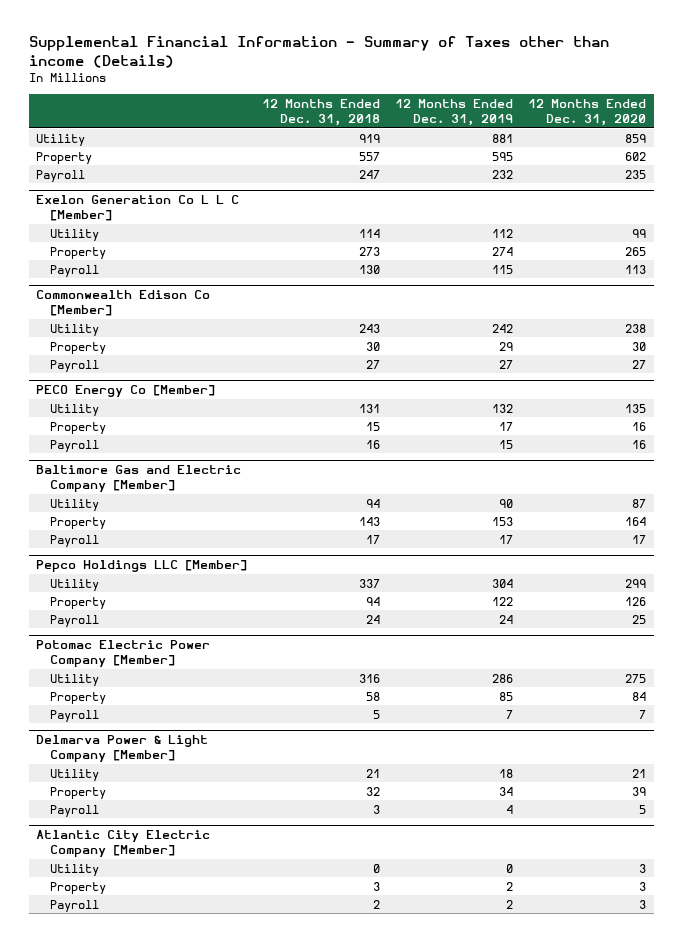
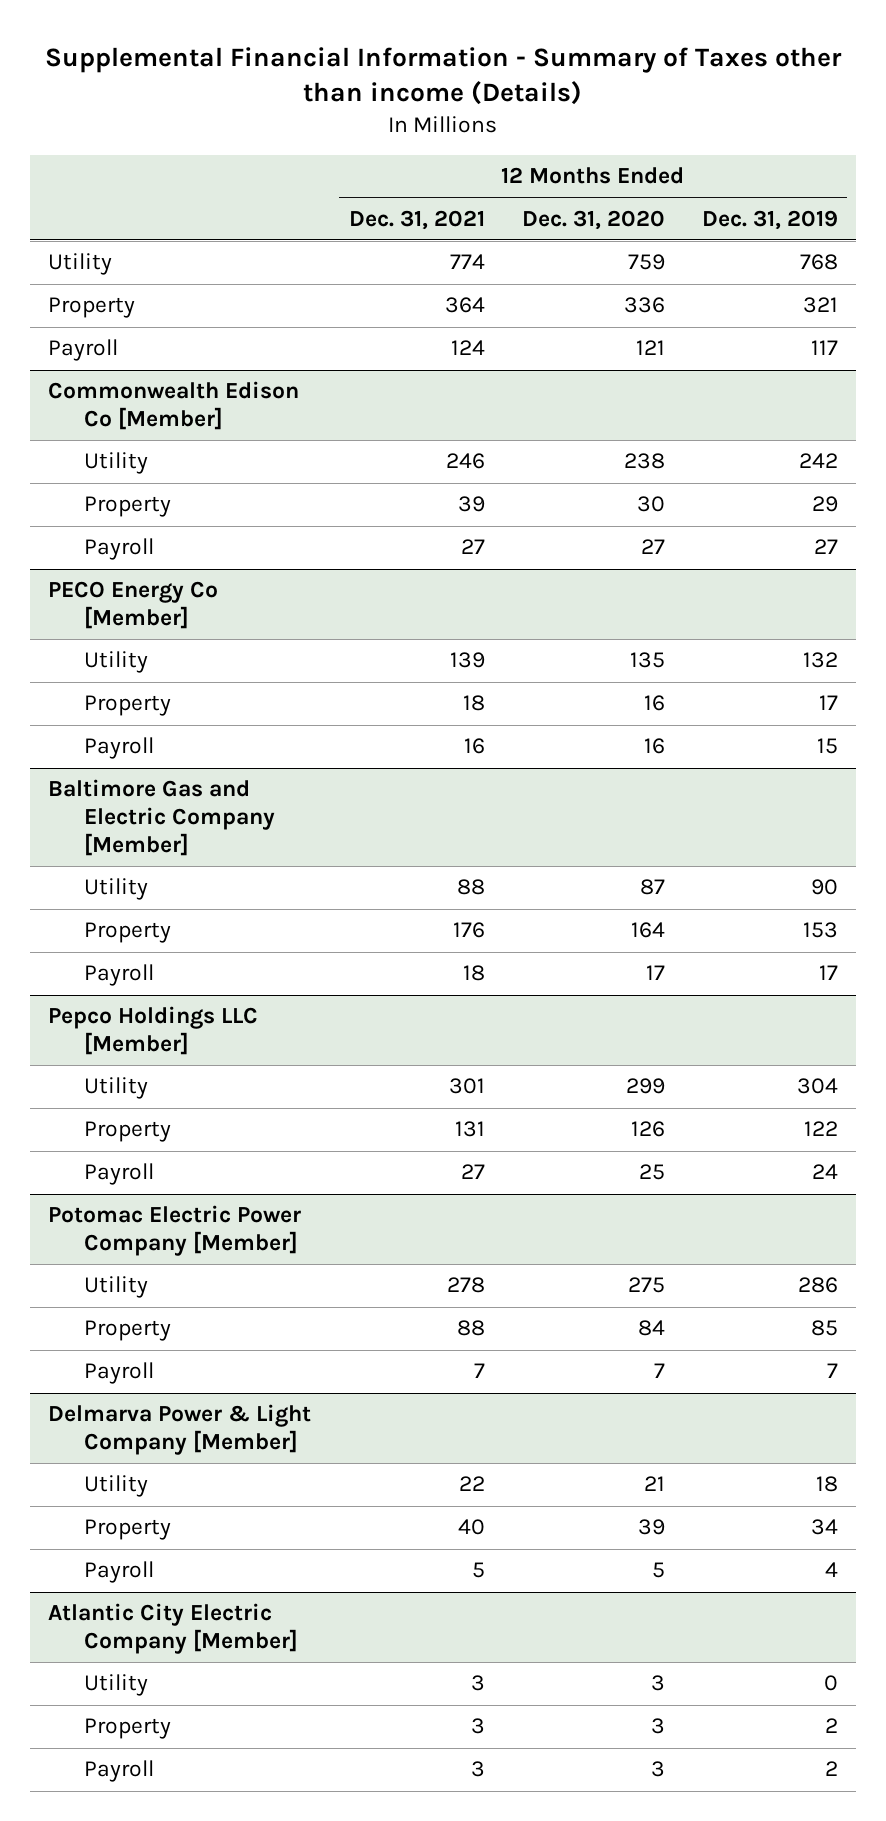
[262,98,381,127] 12 Months Ended Dec. 31, 2018 -> none
none -> [348,209,485,230] Dec. 31, 2021
[36,195,240,222] Exelon Generation Co L L C [Member] -> none
[50,228,100,241] Utility -> none
[50,246,107,259] Property -> none
[50,264,100,277] Payroll -> none
[492,133,514,143] 881 -> [799,254,838,271] 768
[625,133,647,143] 859 -> [627,254,665,271] 759
[492,151,514,161] 595 -> [802,297,838,314] 321
[625,151,647,161] 602 -> [623,297,665,314] 336
[492,169,514,179] 232 -> [810,340,838,356] 117
[625,169,647,179] 235 -> [635,340,665,356] 121

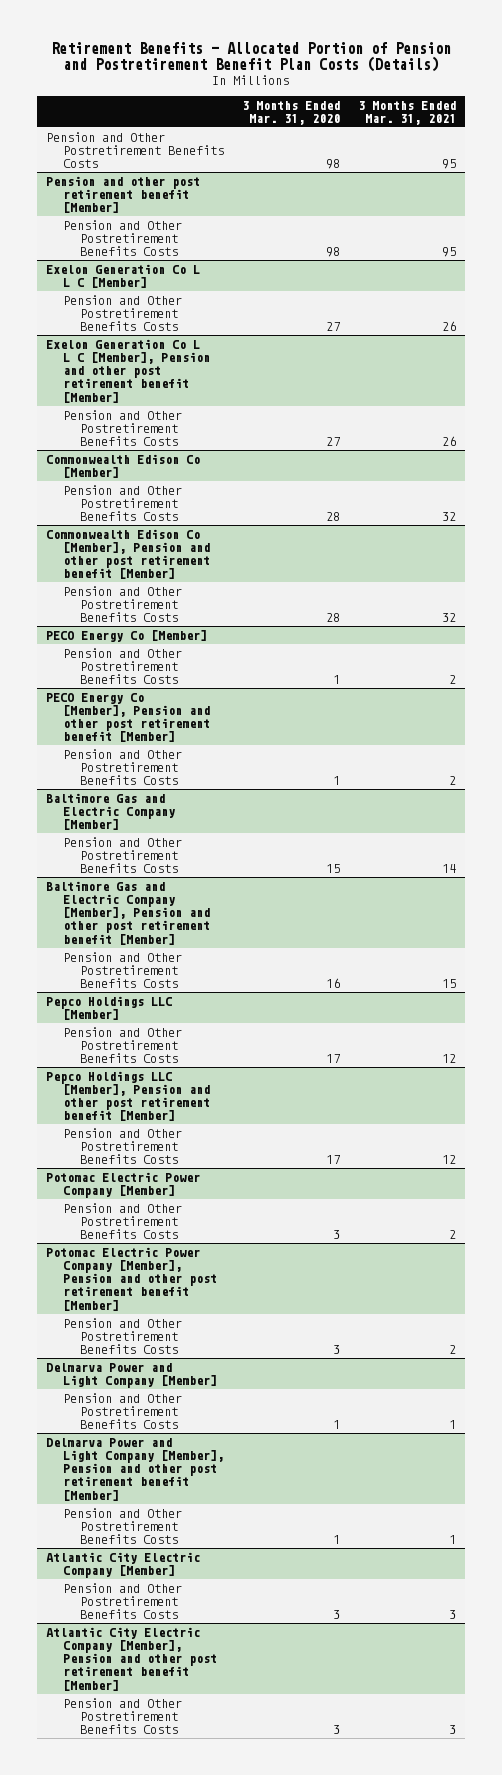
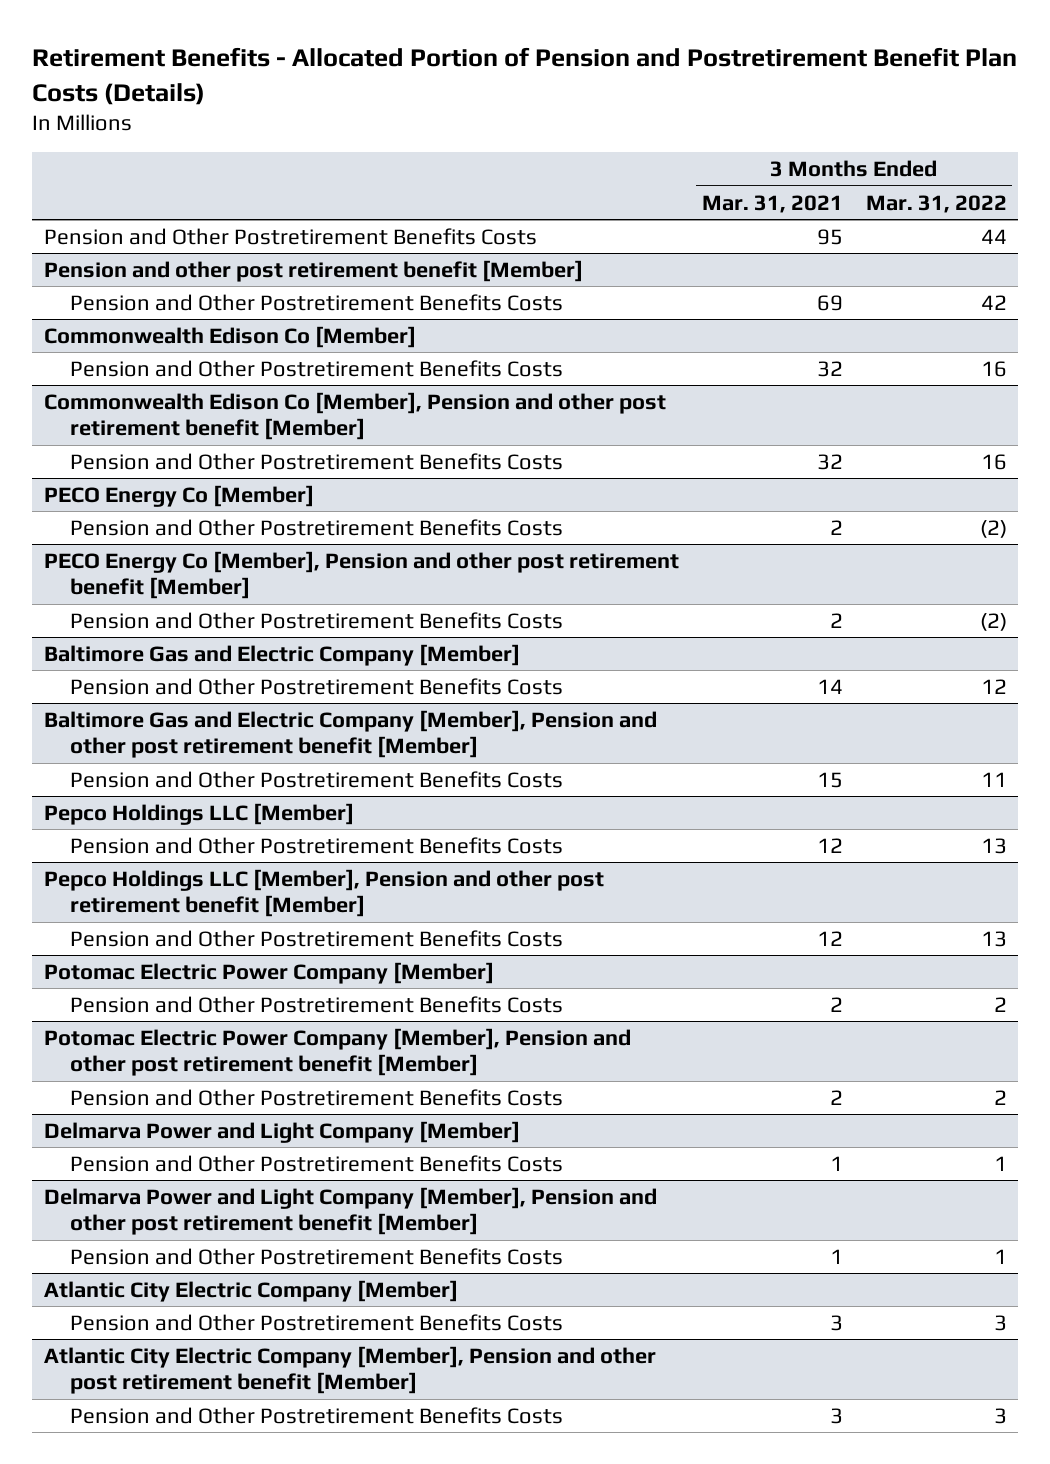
[241,100,340,125] 3 Months Ended Mar. 31, 2020 -> none
none -> [865,194,1007,213] Mar. 31, 2022
[46,263,201,289] Exelon Generation Co L L C [Member] -> none
[62,294,182,332] Pension and Other Postretirement Benefits Costs -> none
[46,338,210,403] Exelon Generation Co L L C [Member], Pension and other post retirement benefit [Member] -> none
[62,409,182,447] Pension and Other Postretirement Benefits Costs -> none
[442,247,457,258] 95 -> [816,294,843,311] 69

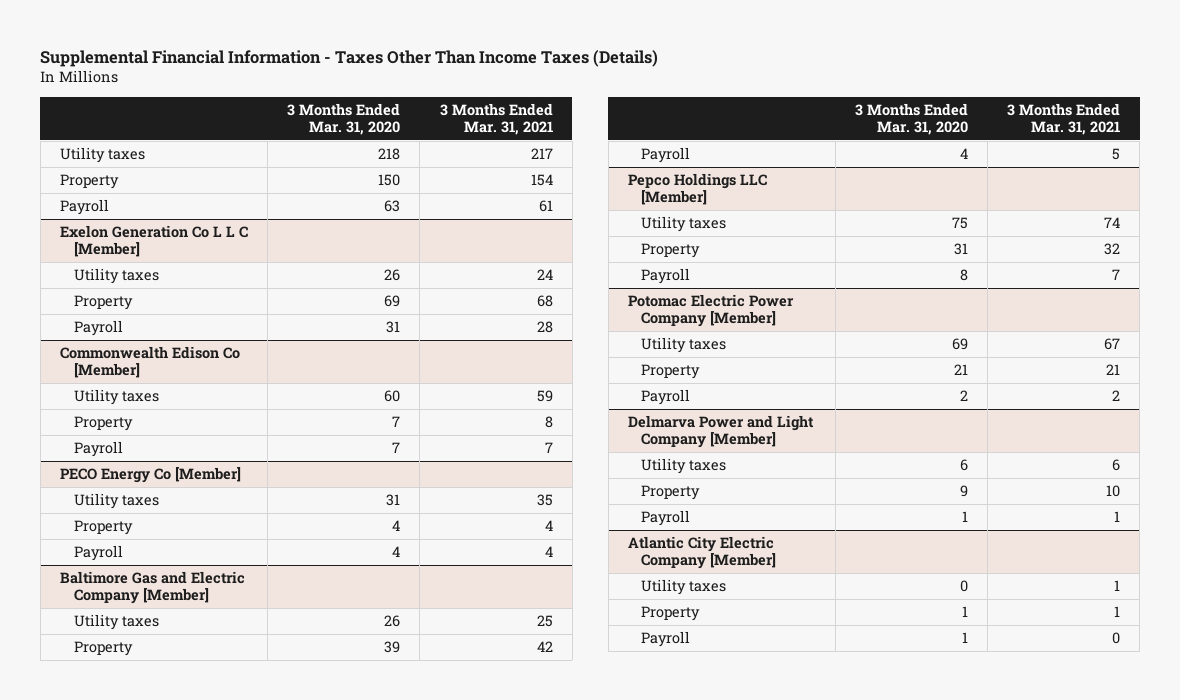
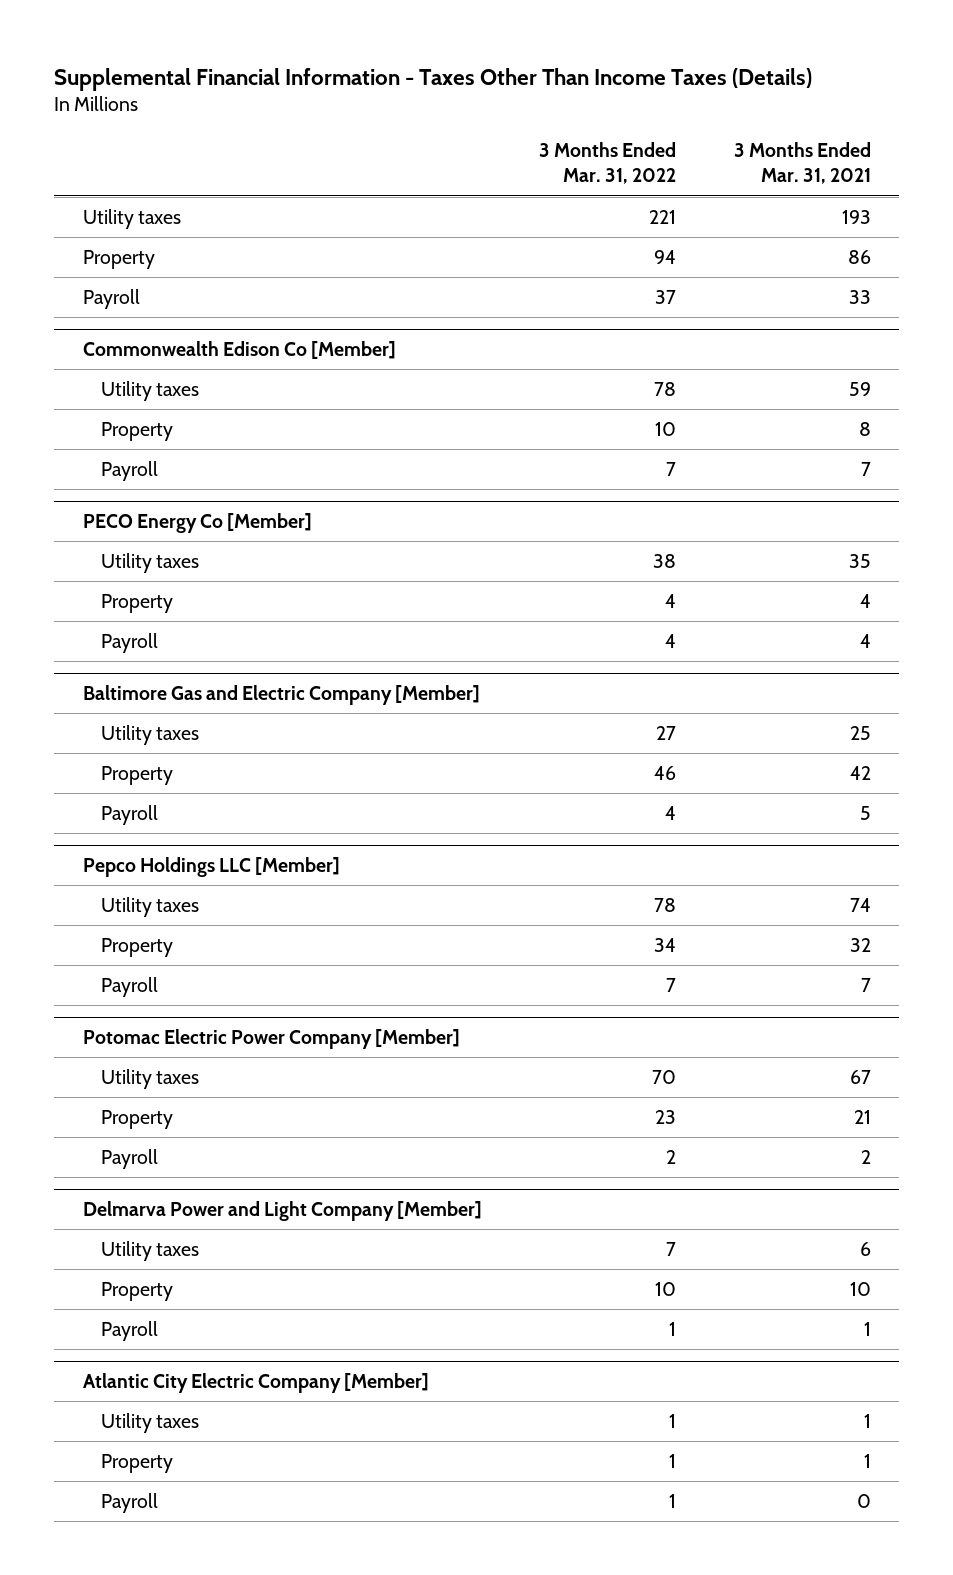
[287,102,401,135] 3 Months Ended Mar. 31, 2020 -> none
none -> [539,142,677,185] 3 Months Ended Mar. 31, 2022
[60,225,249,258] Exelon Generation Co L L C [Member] -> none
[73,268,159,285] Utility taxes -> none
[73,295,133,311] Property -> none
[73,320,123,337] Payroll -> none
[530,148,553,160] 217 -> [841,209,871,224] 193
[530,174,553,187] 154 -> [847,249,871,264] 86
[538,200,553,213] 61 -> [848,289,871,304] 33

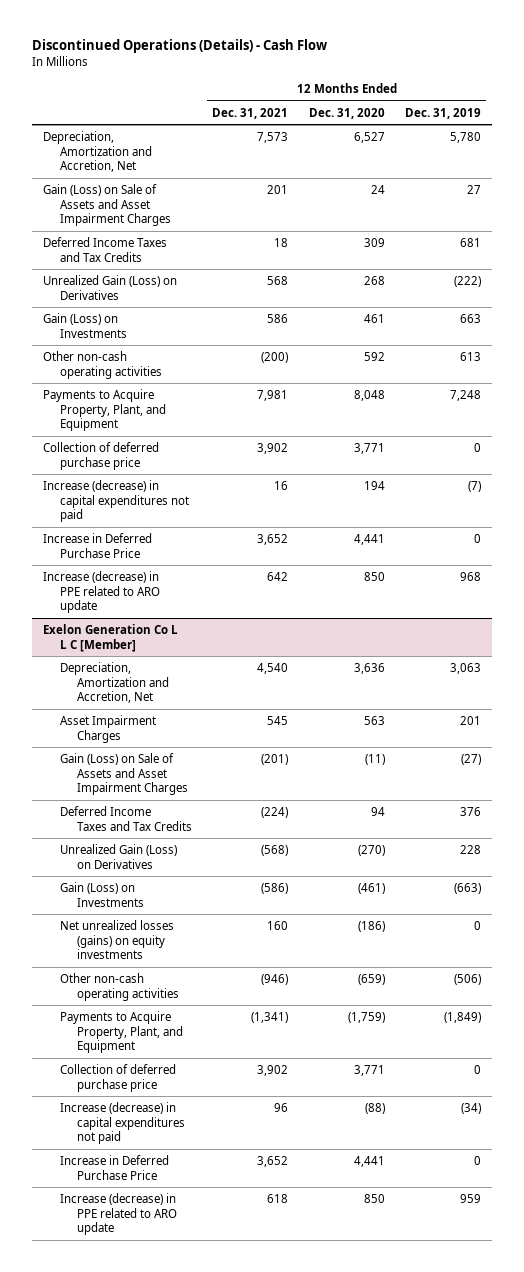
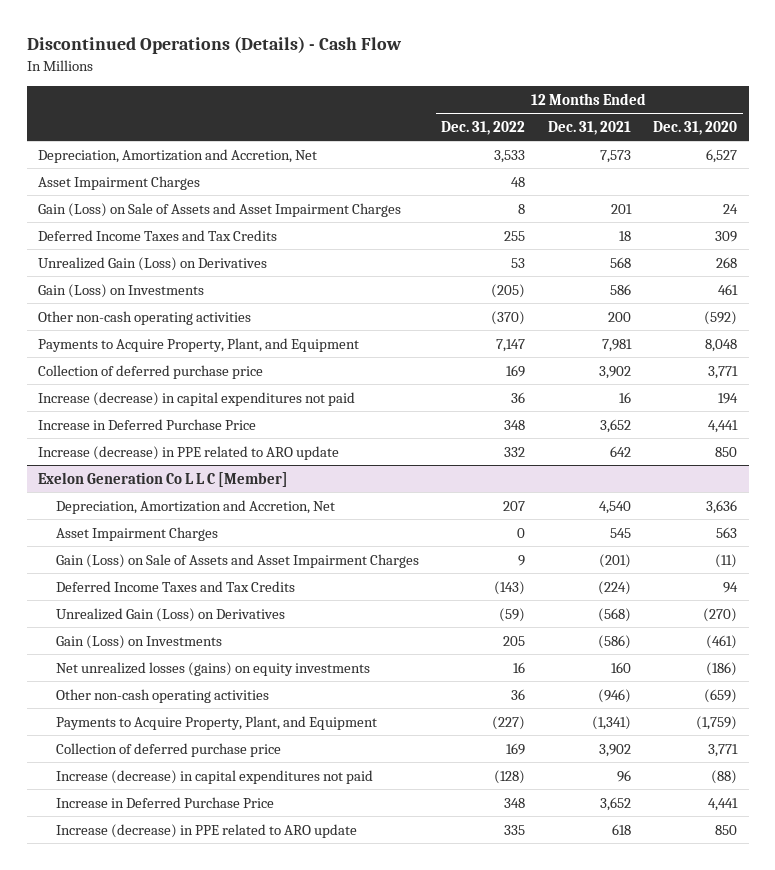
[405,107,482,119] Dec. 31, 2019 -> none
none -> [441,120,526,135] Dec. 31, 2022
none -> [37,175,200,190] Asset Impairment Charges
[261,351,289,363] (200) -> [607,311,631,322] 200
[363,351,385,361] 592 -> [704,310,738,325] (592)

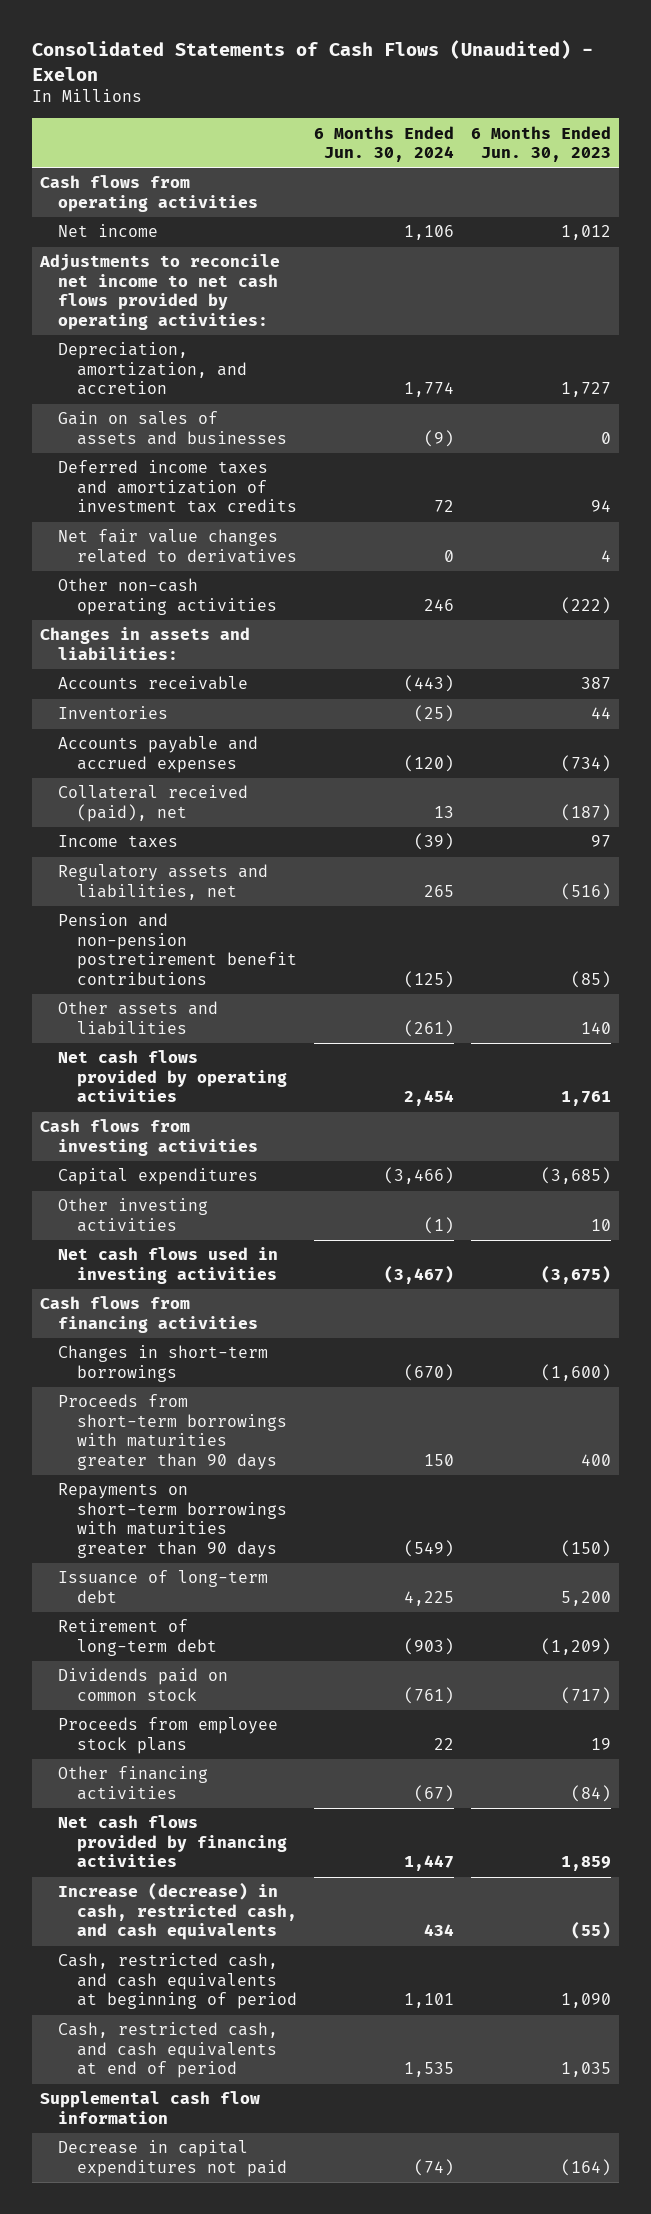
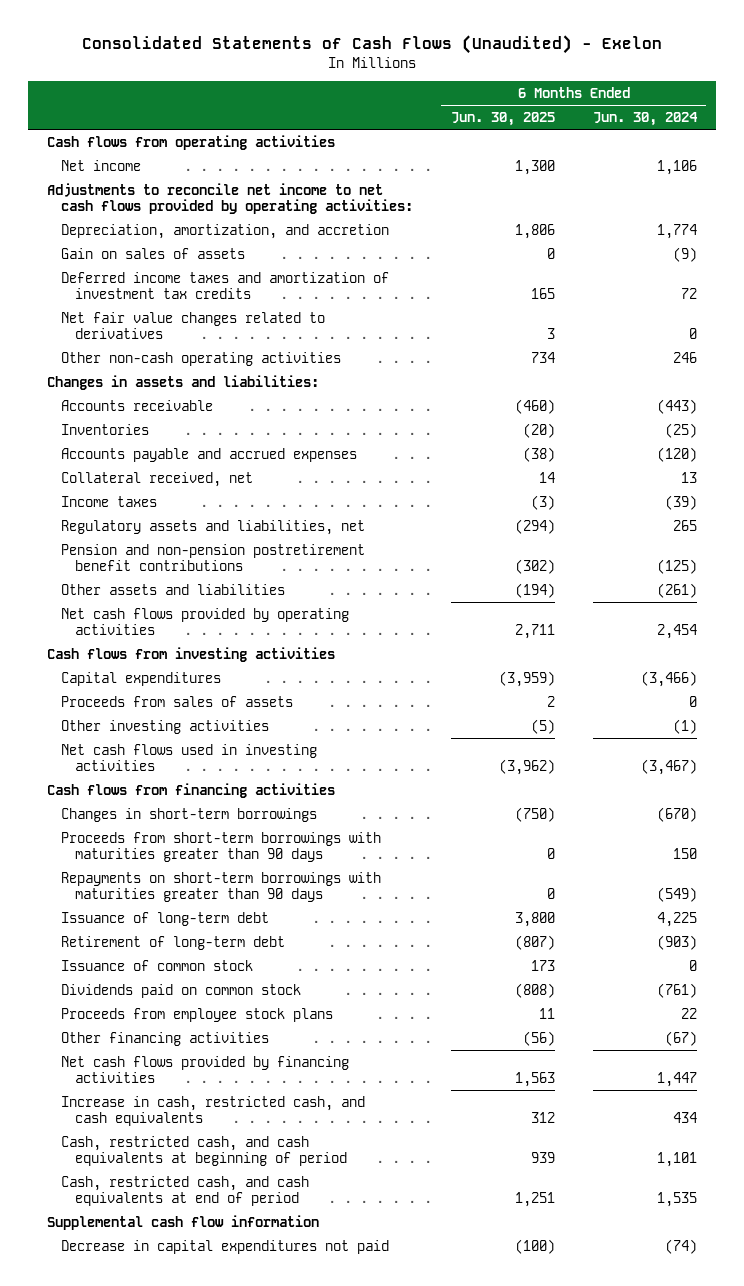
[470,125,611,163] 6 Months Ended Jun. 30, 2023 -> none
none -> [450,112,555,127] Jun. 30, 2025
[58,411,287,445] Gain on sales of assets and businesses -> [60,247,245,259] Gain on sales of assets
[58,785,249,822] Collateral received (paid), net -> [60,471,253,487] Collateral received, net
none -> [60,695,293,707] Proceeds from sales of assets
none -> [60,959,253,971] Issuance of common stock
[58,1882,297,1941] Increase (decrease) in cash, restricted cash, and cash equivalents -> [60,1095,365,1127] Increase in cash, restricted cash, and cash equivalents

